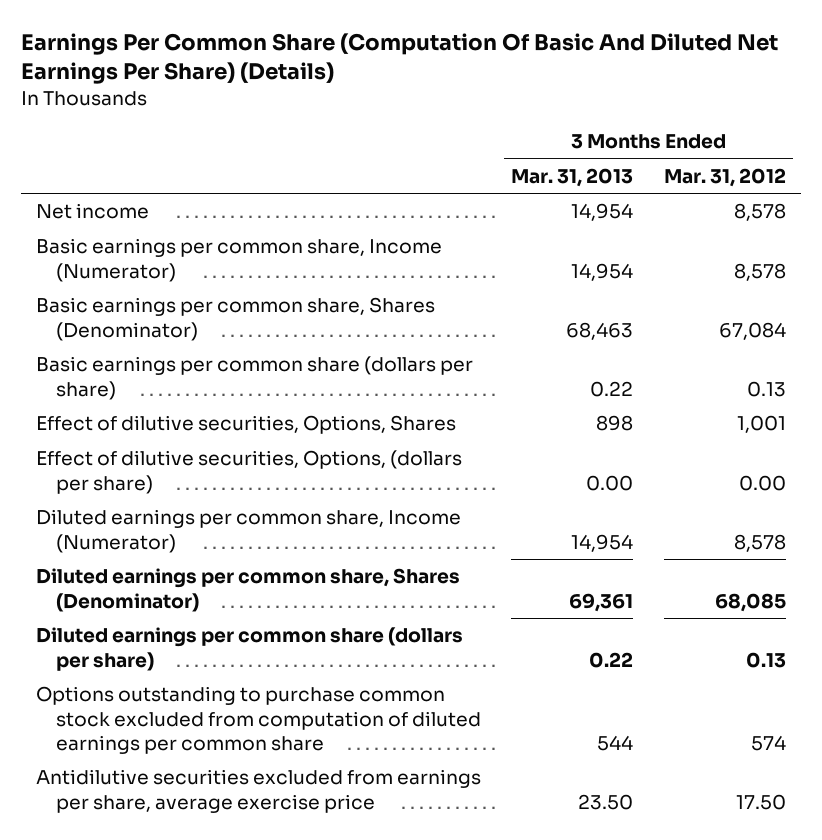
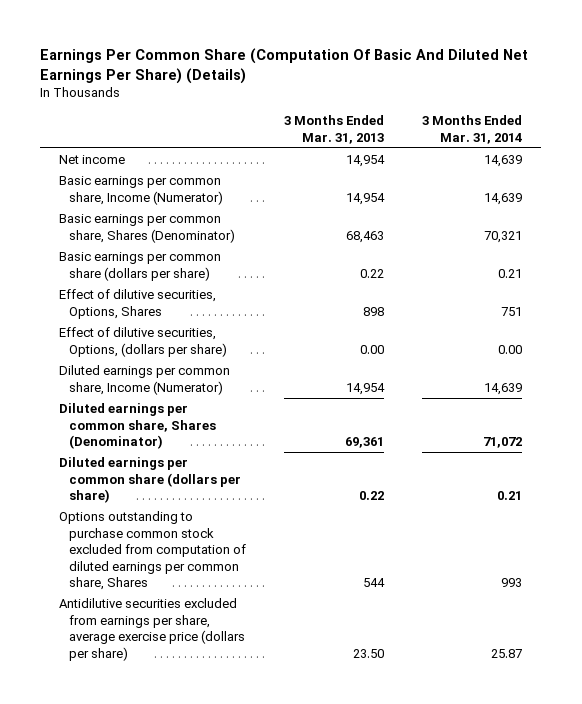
[663,167,786,187] Mar. 31, 2012 -> none
none -> [422,115,523,144] 3 Months Ended Mar. 31, 2014
[36,686,481,754] Options outstanding to purchase common stock excluded from computation of diluted earnings per common share -> [59,511,246,591] Options outstanding to purchase common stock excluded from computation of diluted earnings per common share, Shares
[36,769,482,813] Antidilutive securities excluded from earnings per share, average exercise price -> [59,598,245,661] Antidilutive securities excluded from earnings per share, average exercise price (dollars per share)

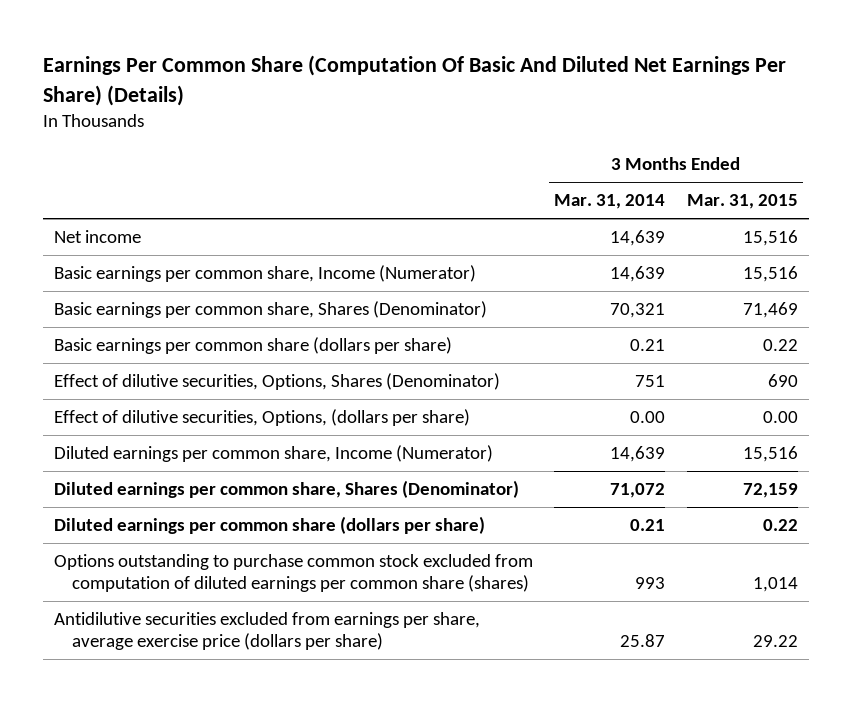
[284,115,385,144] 3 Months Ended Mar. 31, 2013 -> none
none -> [686,194,798,210] Mar. 31, 2015
[59,289,217,319] Effect of dilutive securities, Options, Shares -> [53,373,500,391] Effect of dilutive securities, Options, Shares (Denominator)
[59,511,246,591] Options outstanding to purchase common stock excluded from computation of diluted earnings per common share, Shares -> [53,554,533,593] Options outstanding to purchase common stock excluded from computation of diluted earnings per common share (shares)

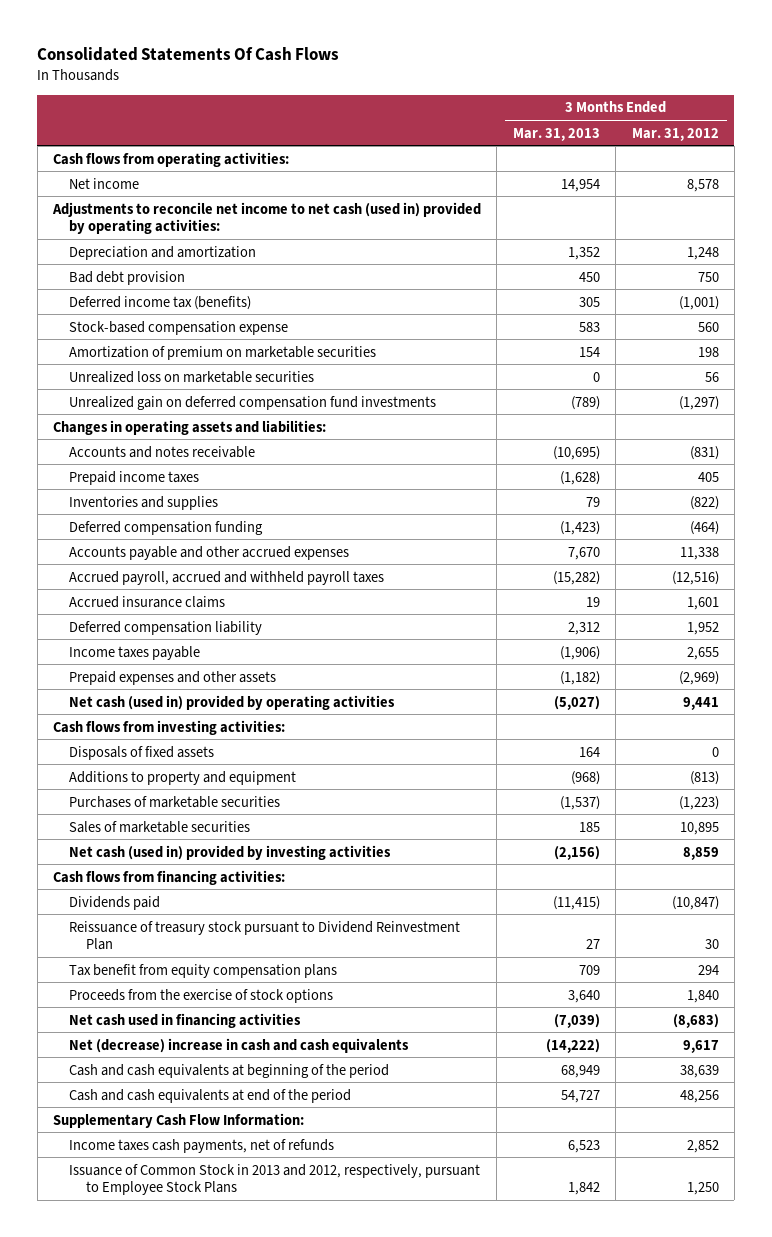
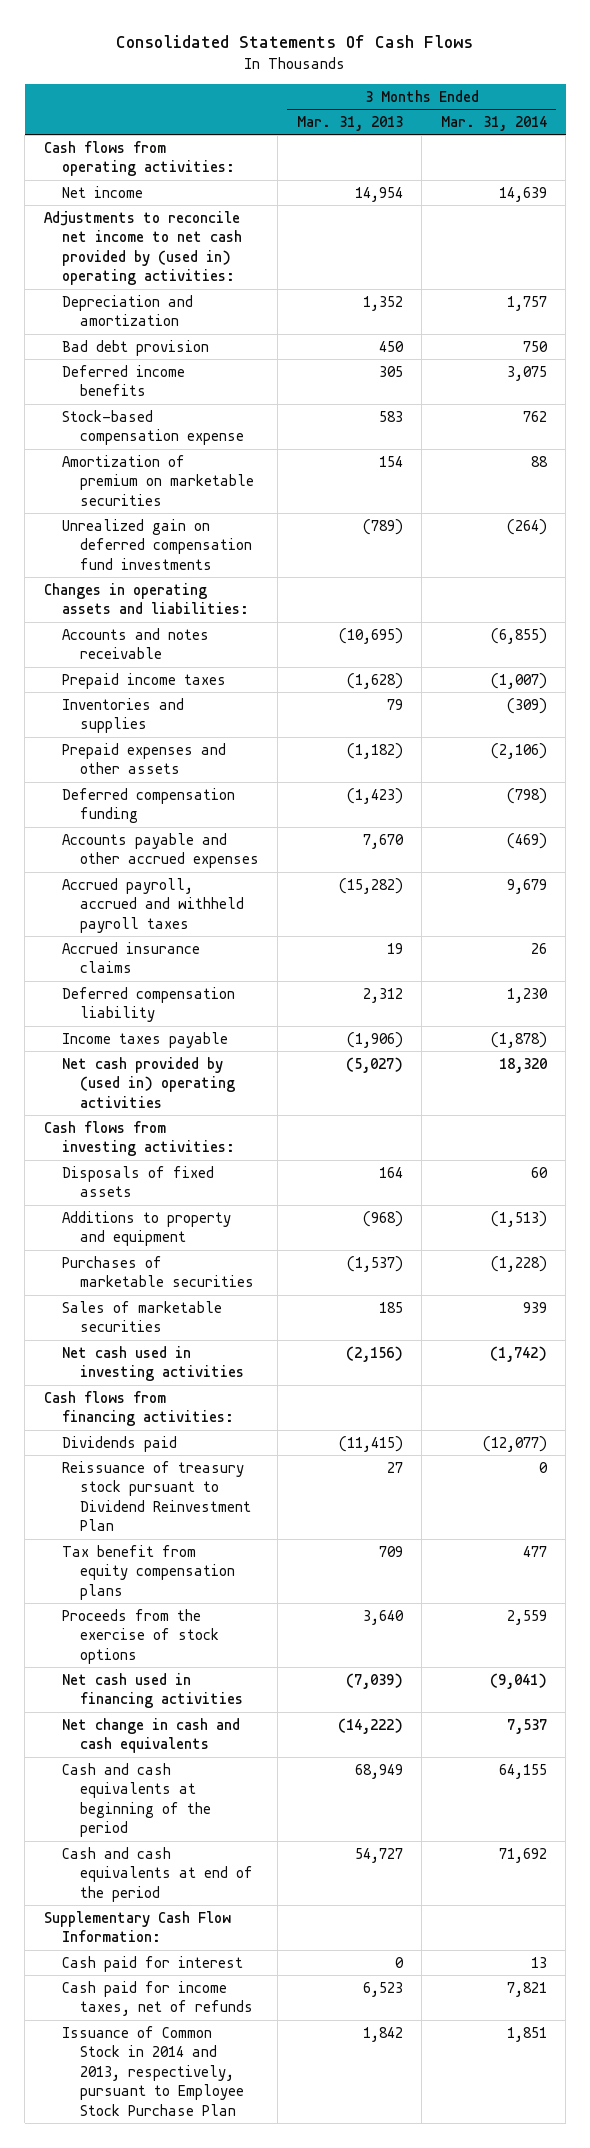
[631,127,719,141] Mar. 31, 2012 -> none
none -> [440,115,547,131] Mar. 31, 2014
[52,201,482,234] Adjustments to reconcile net income to net cash (used in) provided by operating activities: -> [43,210,242,286] Adjustments to reconcile net income to net cash provided by (used in) operating activities:
[69,295,252,310] Deferred income tax (benefits) -> [61,364,185,397] Deferred income benefits
[69,370,315,383] Unrealized loss on marketable securities -> none
[69,670,277,685] Prepaid expenses and other assets -> [61,742,226,775] Prepaid expenses and other assets
[69,694,396,710] Net cash (used in) provided by operating activities -> [61,1056,235,1108] Net cash provided by (used in) operating activities
[69,844,392,860] Net cash (used in) provided by investing activities -> [61,1345,244,1382] Net cash used in investing activities
[69,1037,410,1053] Net (decrease) increase in cash and cash equivalents -> [61,1717,240,1754] Net change in cash and cash equivalents
none -> [61,1955,243,1972] Cash paid for interest
[69,1138,335,1153] Income taxes cash payments, net of refunds -> [61,1980,253,2017] Cash paid for income taxes, net of refunds
[69,1163,481,1195] Issuance of Common Stock in 2013 and 2012, respectively, pursuant to Employee Stock Plans -> [61,2025,244,2116] Issuance of Common Stock in 2014 and 2013, respectively, pursuant to Employee Stock Purchase Plan

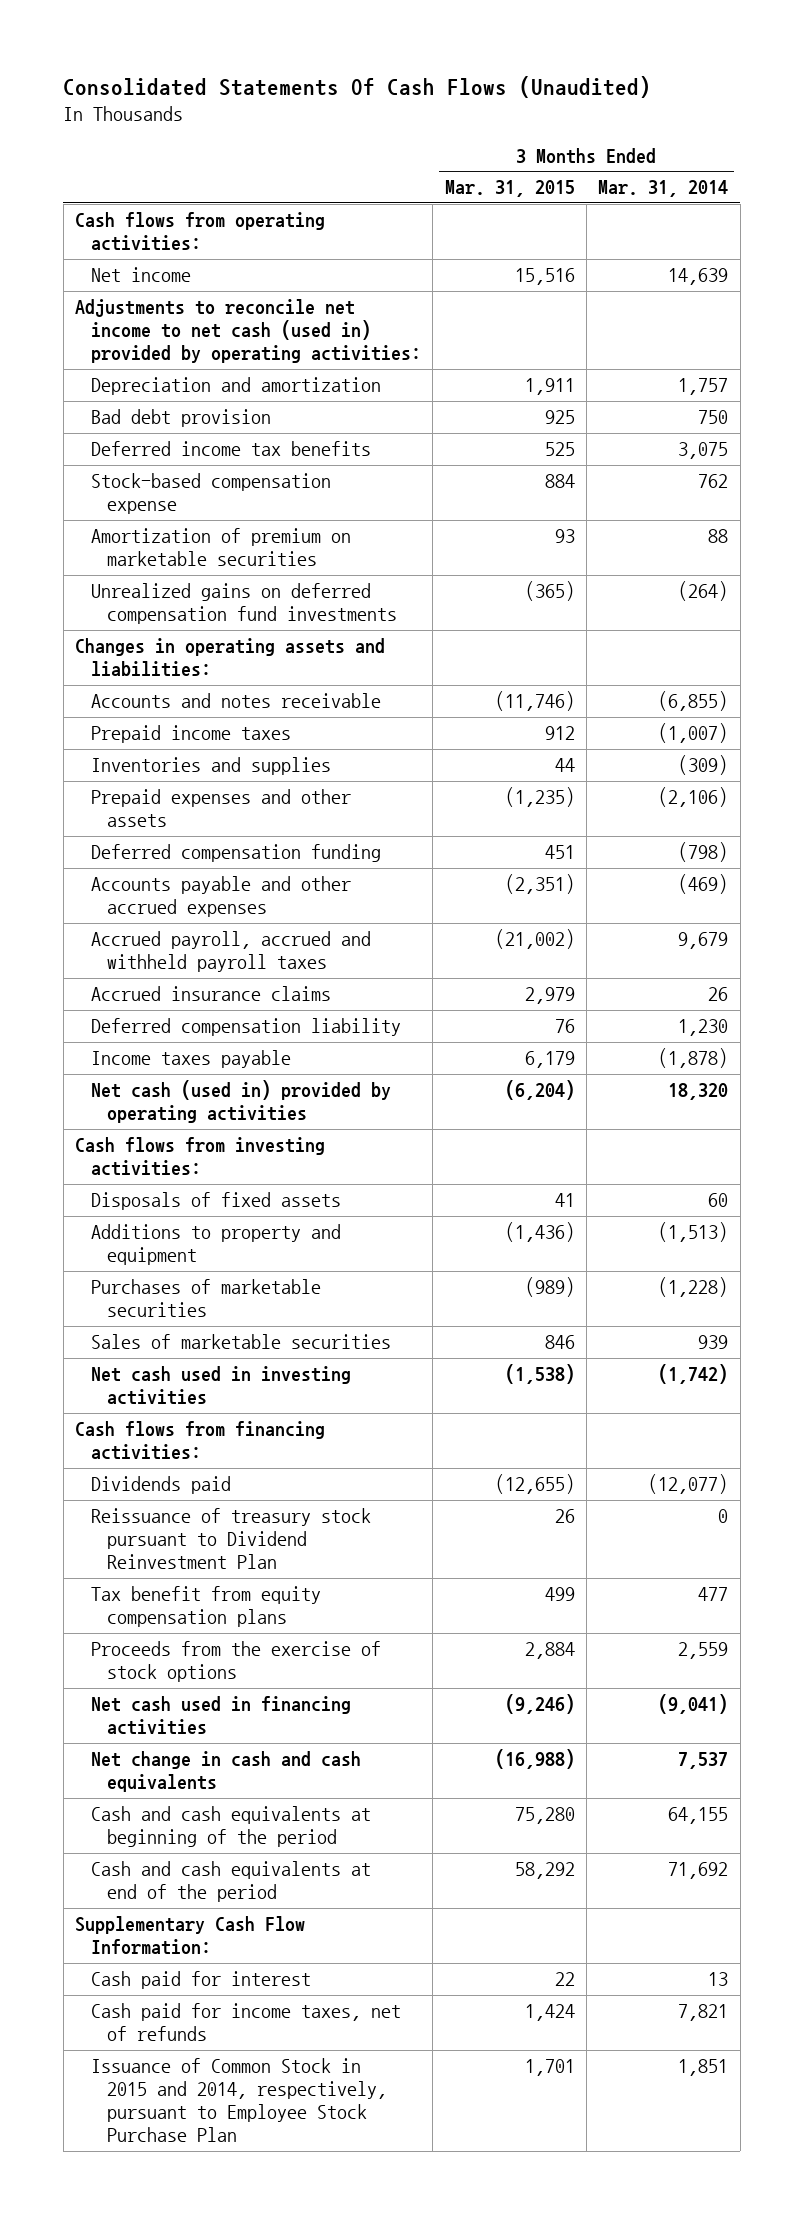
[116,35,474,49] Consolidated Statements Of Cash Flows -> [63,75,652,98] Consolidated Statements Of Cash Flows (Unaudited)
[296,115,403,131] Mar. 31, 2013 -> none
none -> [444,180,575,198] Mar. 31, 2015
[43,210,242,286] Adjustments to reconcile net income to net cash provided by (used in) operating activities: -> [74,299,422,364] Adjustments to reconcile net income to net cash (used in) provided by operating activities:
[61,364,185,397] Deferred income benefits -> [91,441,372,457] Deferred income tax benefits
[61,518,252,570] Unrealized gain on deferred compensation fund investments -> [91,583,398,625] Unrealized gains on deferred compensation fund investments
[61,1056,235,1108] Net cash provided by (used in) operating activities -> [91,1080,392,1124] Net cash (used in) provided by operating activities
[61,2025,244,2116] Issuance of Common Stock in 2014 and 2013, respectively, pursuant to Employee Stock Purchase Plan -> [91,2058,388,2143] Issuance of Common Stock in 2015 and 2014, respectively, pursuant to Employee Stock Purchase Plan

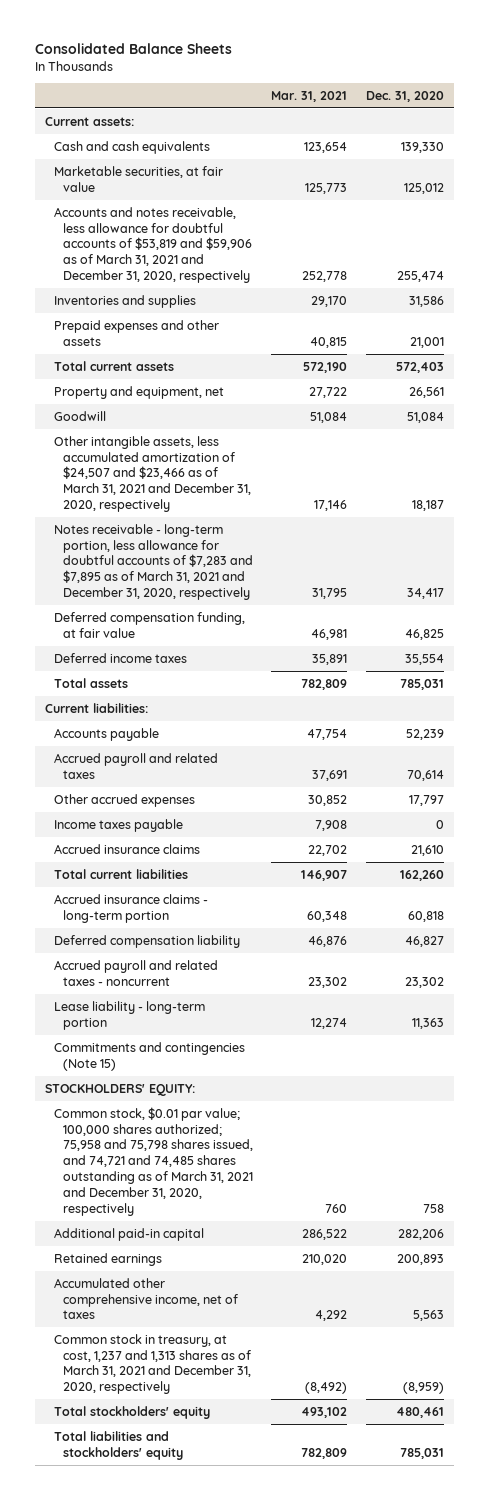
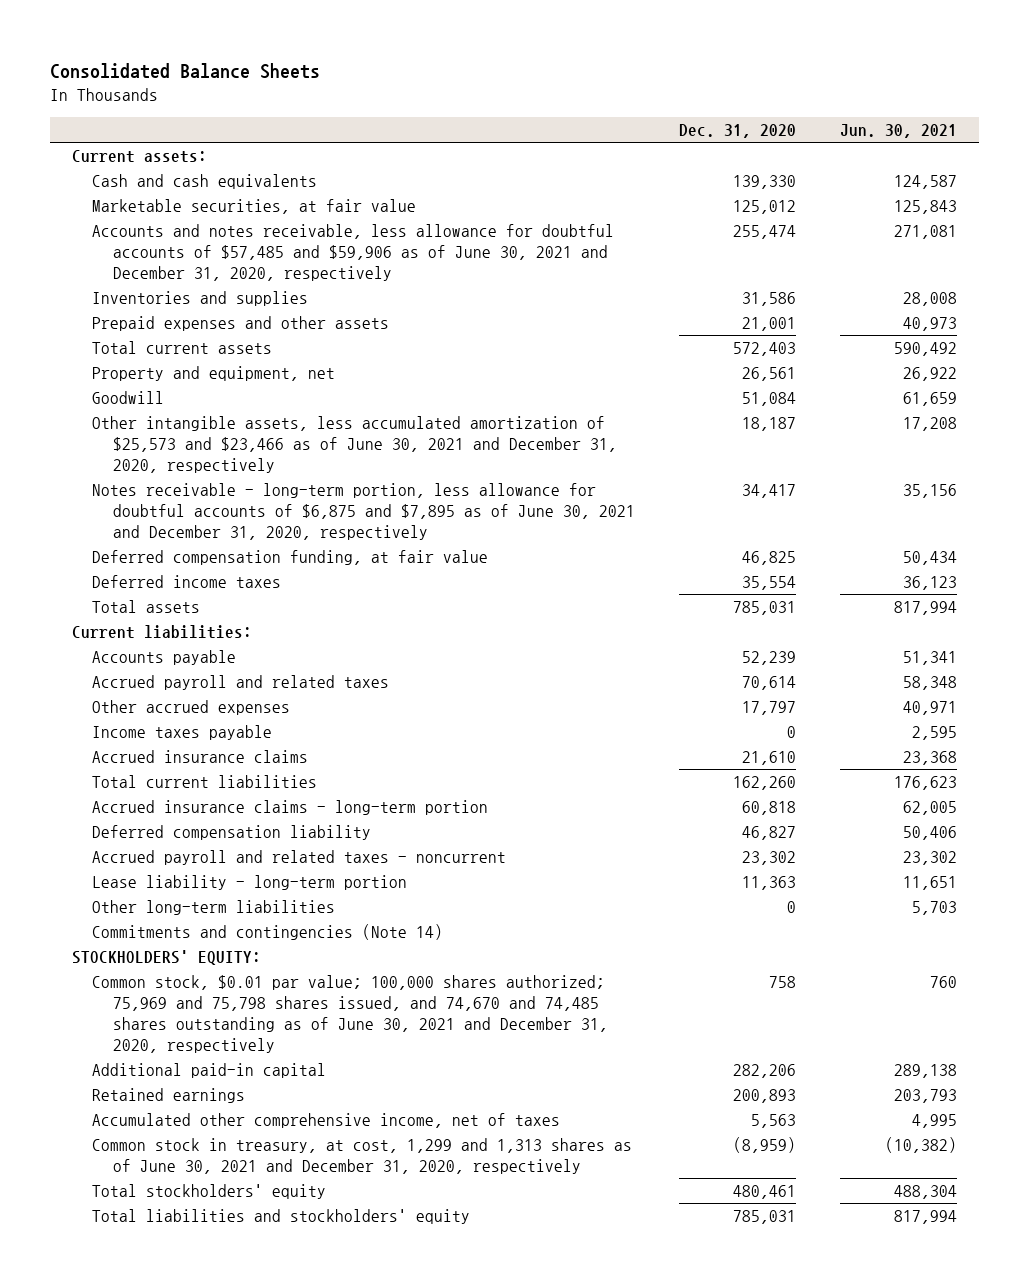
[271,90,348,102] Mar. 31, 2021 -> none
none -> [839,124,957,139] Jun. 30, 2021
[53,206,252,283] Accounts and notes receivable, less allowance for doubtful accounts of $53,819 and $59,906 as of March 31, 2021 and December 31, 2020, respectively -> [92,224,615,281] Accounts and notes receivable, less allowance for doubtful accounts of $57,485 and $59,906 as of June 30, 2021 and December 31, 2020, respectively
[53,435,251,512] Other intangible assets, less accumulated amortization of $24,507 and $23,466 as of March 31, 2021 and December 31, 2020, respectively -> [92,416,617,473] Other intangible assets, less accumulated amortization of $25,573 and $23,466 as of June 30, 2021 and December 31, 2020, respectively
[53,523,253,600] Notes receivable - long-term portion, less allowance for doubtful accounts of $7,283 and $7,895 as of March 31, 2021 and December 31, 2020, respectively -> [92,483,635,540] Notes receivable - long-term portion, less allowance for doubtful accounts of $6,875 and $7,895 as of June 30, 2021 and December 31, 2020, respectively
none -> [92,900,336,916] Other long-term liabilities
[53,1041,245,1071] Commitments and contingencies (Note 15) -> [92,924,444,941] Commitments and contingencies (Note 14)
[53,1106,253,1216] Common stock, $0.01 par value; 100,000 shares authorized; 75,958 and 75,798 shares issued, and 74,721 and 74,485 shares outstanding as of March 31, 2021 and December 31, 2020, respectively -> [92,975,608,1053] Common stock, $0.01 par value; 100,000 shares authorized; 75,969 and 75,798 shares issued, and 74,670 and 74,485 shares outstanding as of June 30, 2021 and December 31, 2020, respectively
[53,1333,251,1395] Common stock in treasury, at cost, 1,237 and 1,313 shares as of March 31, 2021 and December 31, 2020, respectively -> [92,1138,633,1174] Common stock in treasury, at cost, 1,299 and 1,313 shares as of June 30, 2021 and December 31, 2020, respectively

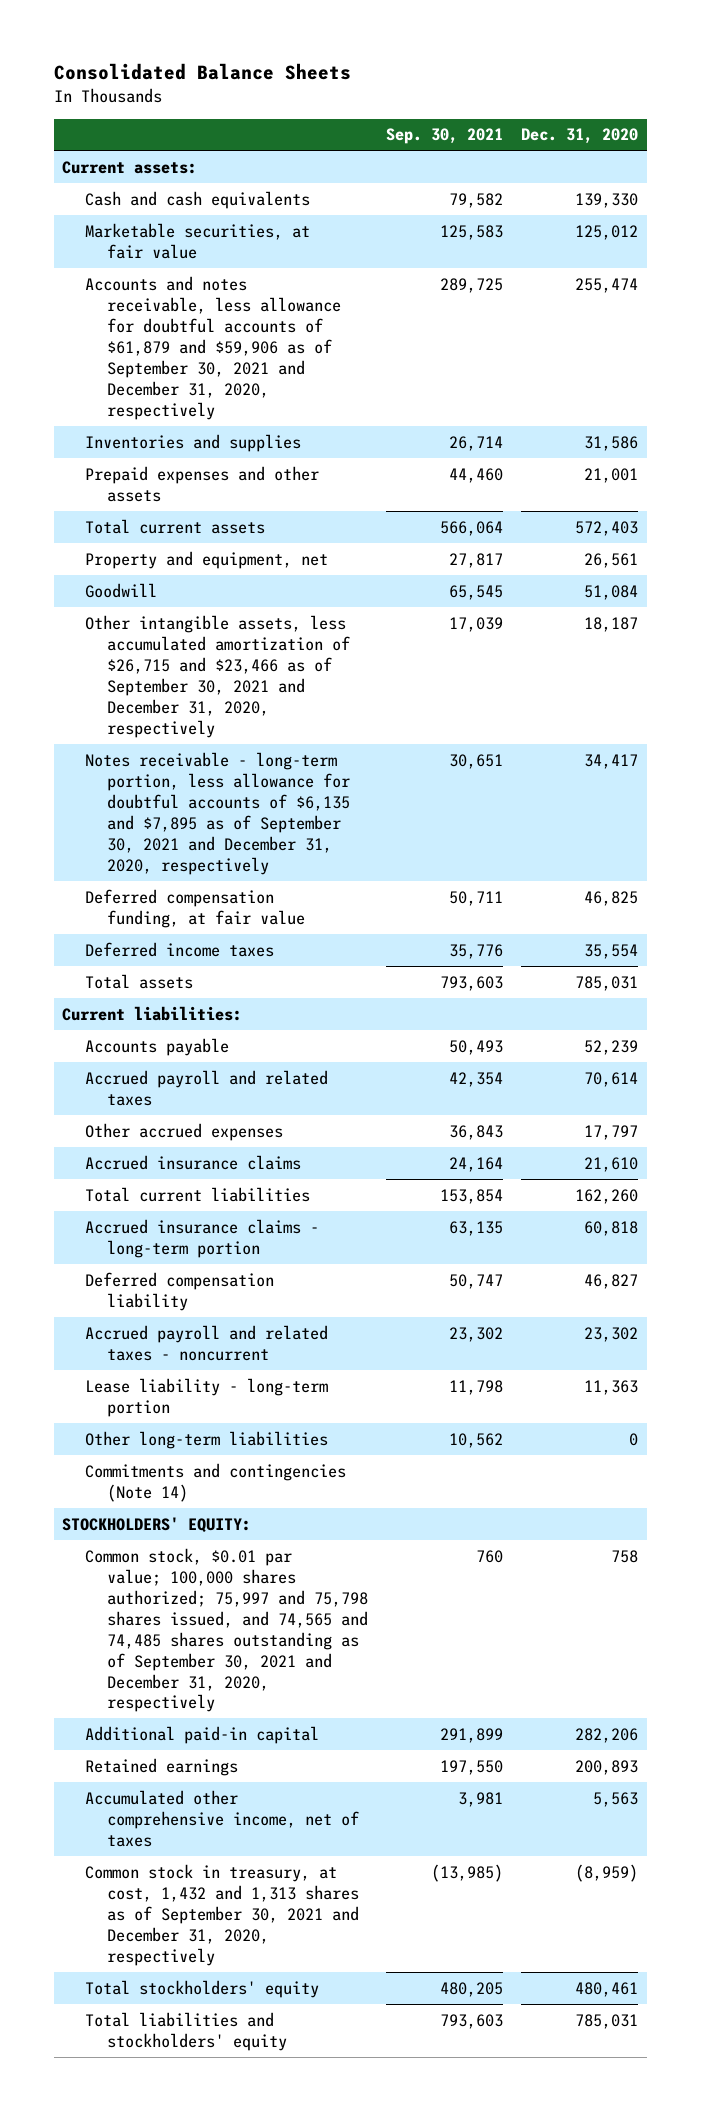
[839,124,957,139] Jun. 30, 2021 -> none
none -> [386,128,504,145] Sep. 30, 2021
[92,224,615,281] Accounts and notes receivable, less allowance for doubtful accounts of $57,485 and $59,906 as of June 30, 2021 and December 31, 2020, respectively -> [84,275,342,420] Accounts and notes receivable, less allowance for doubtful accounts of $61,879 and $59,906 as of September 30, 2021 and December 31, 2020, respectively
[92,416,617,473] Other intangible assets, less accumulated amortization of $25,573 and $23,466 as of June 30, 2021 and December 31, 2020, respectively -> [84,614,351,738] Other intangible assets, less accumulated amortization of $26,715 and $23,466 as of September 30, 2021 and December 31, 2020, respectively
[92,483,635,540] Notes receivable - long-term portion, less allowance for doubtful accounts of $6,875 and $7,895 as of June 30, 2021 and December 31, 2020, respectively -> [84,751,351,875] Notes receivable - long-term portion, less allowance for doubtful accounts of $6,135 and $7,895 as of September 30, 2021 and December 31, 2020, respectively
[92,725,273,741] Income taxes payable -> none
[92,975,608,1053] Common stock, $0.01 par value; 100,000 shares authorized; 75,969 and 75,798 shares issued, and 74,670 and 74,485 shares outstanding as of June 30, 2021 and December 31, 2020, respectively -> [84,1547,369,1713] Common stock, $0.01 par value; 100,000 shares authorized; 75,997 and 75,798 shares issued, and 74,565 and 74,485 shares outstanding as of September 30, 2021 and December 31, 2020, respectively
[92,1138,633,1174] Common stock in treasury, at cost, 1,299 and 1,313 shares as of June 30, 2021 and December 31, 2020, respectively -> [84,1863,360,1966] Common stock in treasury, at cost, 1,432 and 1,313 shares as of September 30, 2021 and December 31, 2020, respectively

